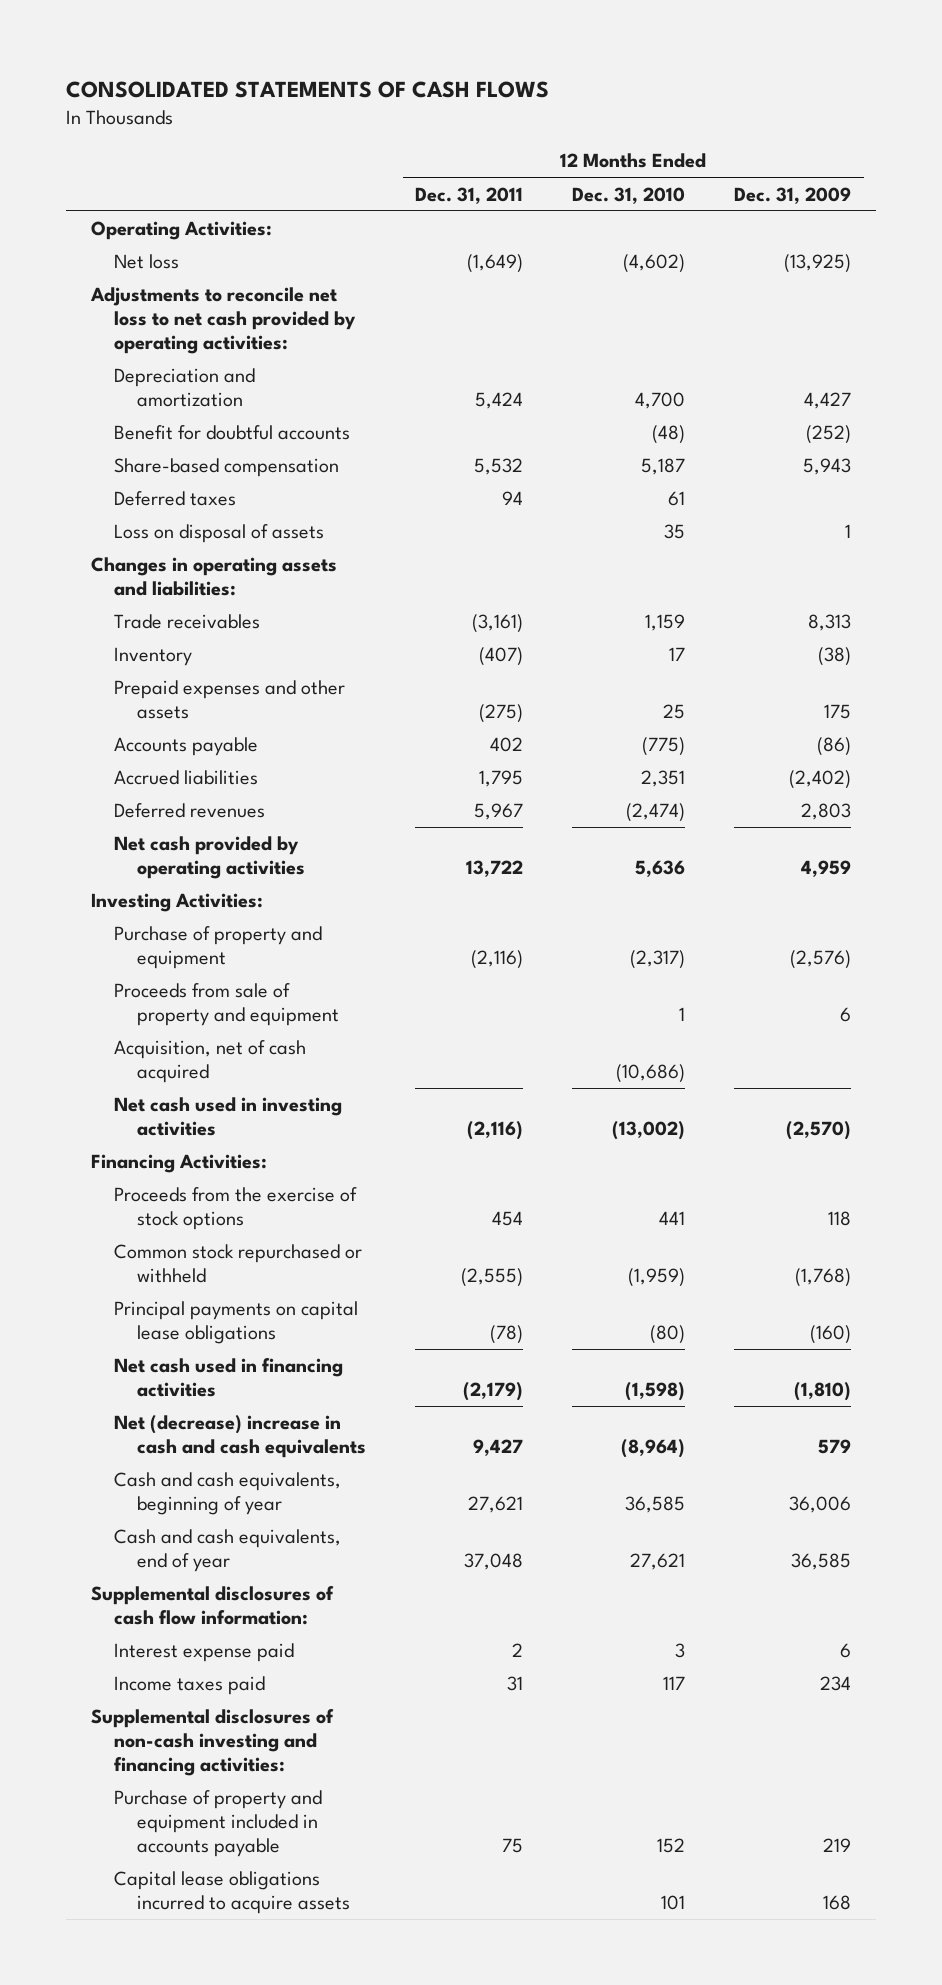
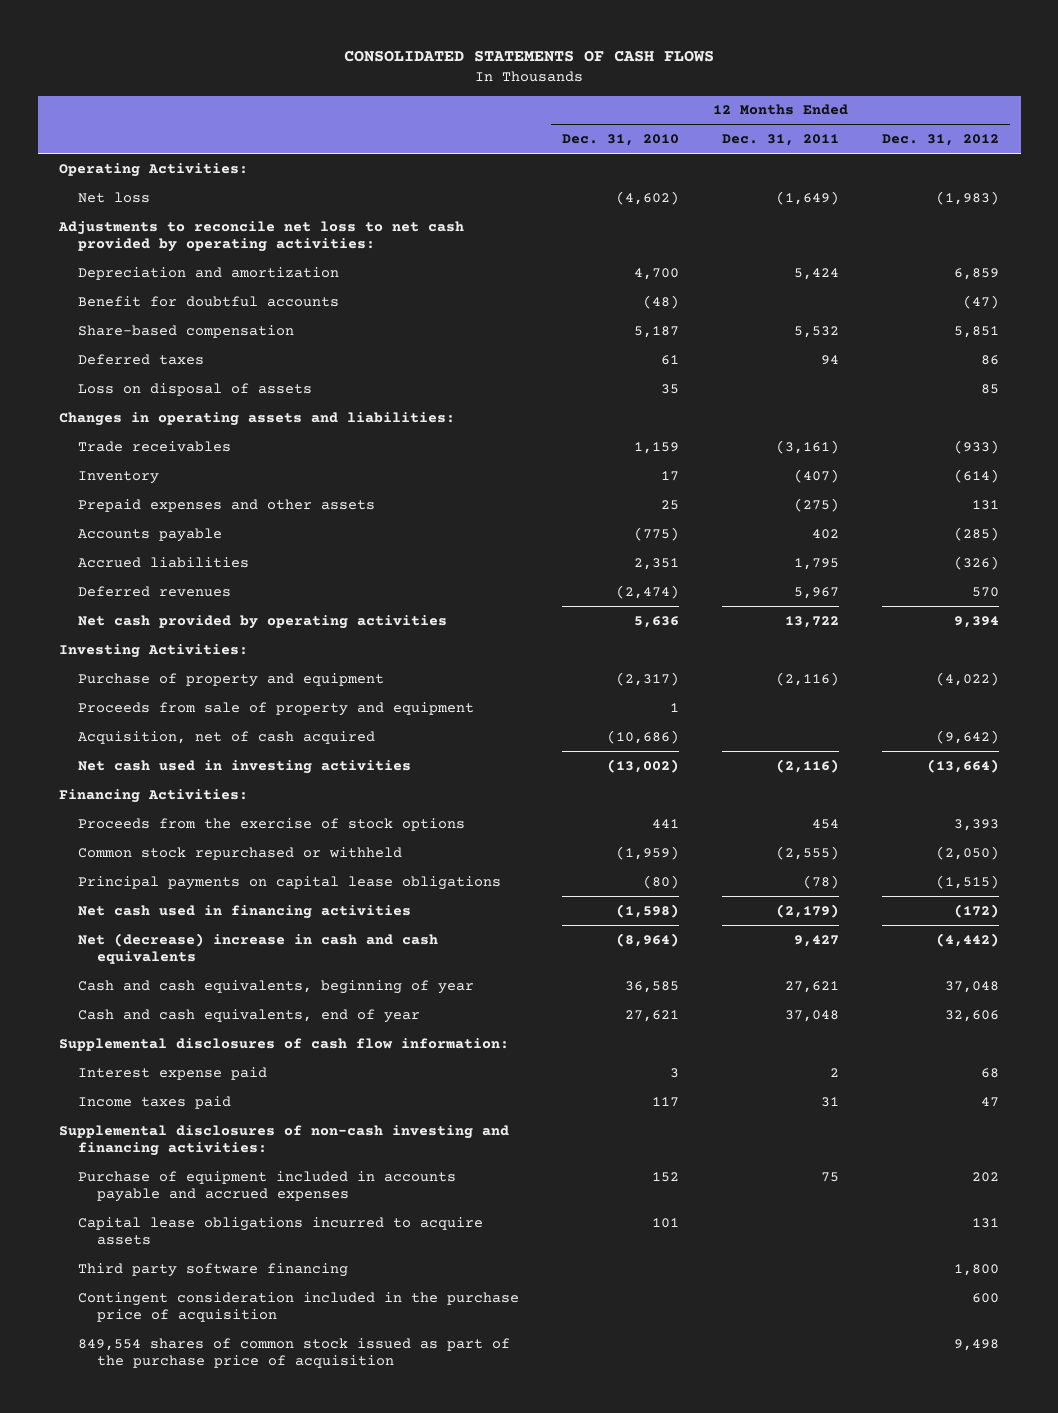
[734,186,852,204] Dec. 31, 2009 -> none
none -> [882,134,1000,147] Dec. 31, 2012
[113,1790,322,1857] Purchase of property and equipment included in accounts payable -> [78,1170,457,1203] Purchase of equipment included in accounts payable and accrued expenses
none -> [78,1262,349,1277] Third party software financing
none -> [78,1291,520,1323] Contingent consideration included in the purchase price of acquisition
none -> [78,1337,511,1369] 849,554 shares of common stock issued as part of the purchase price of acquisition

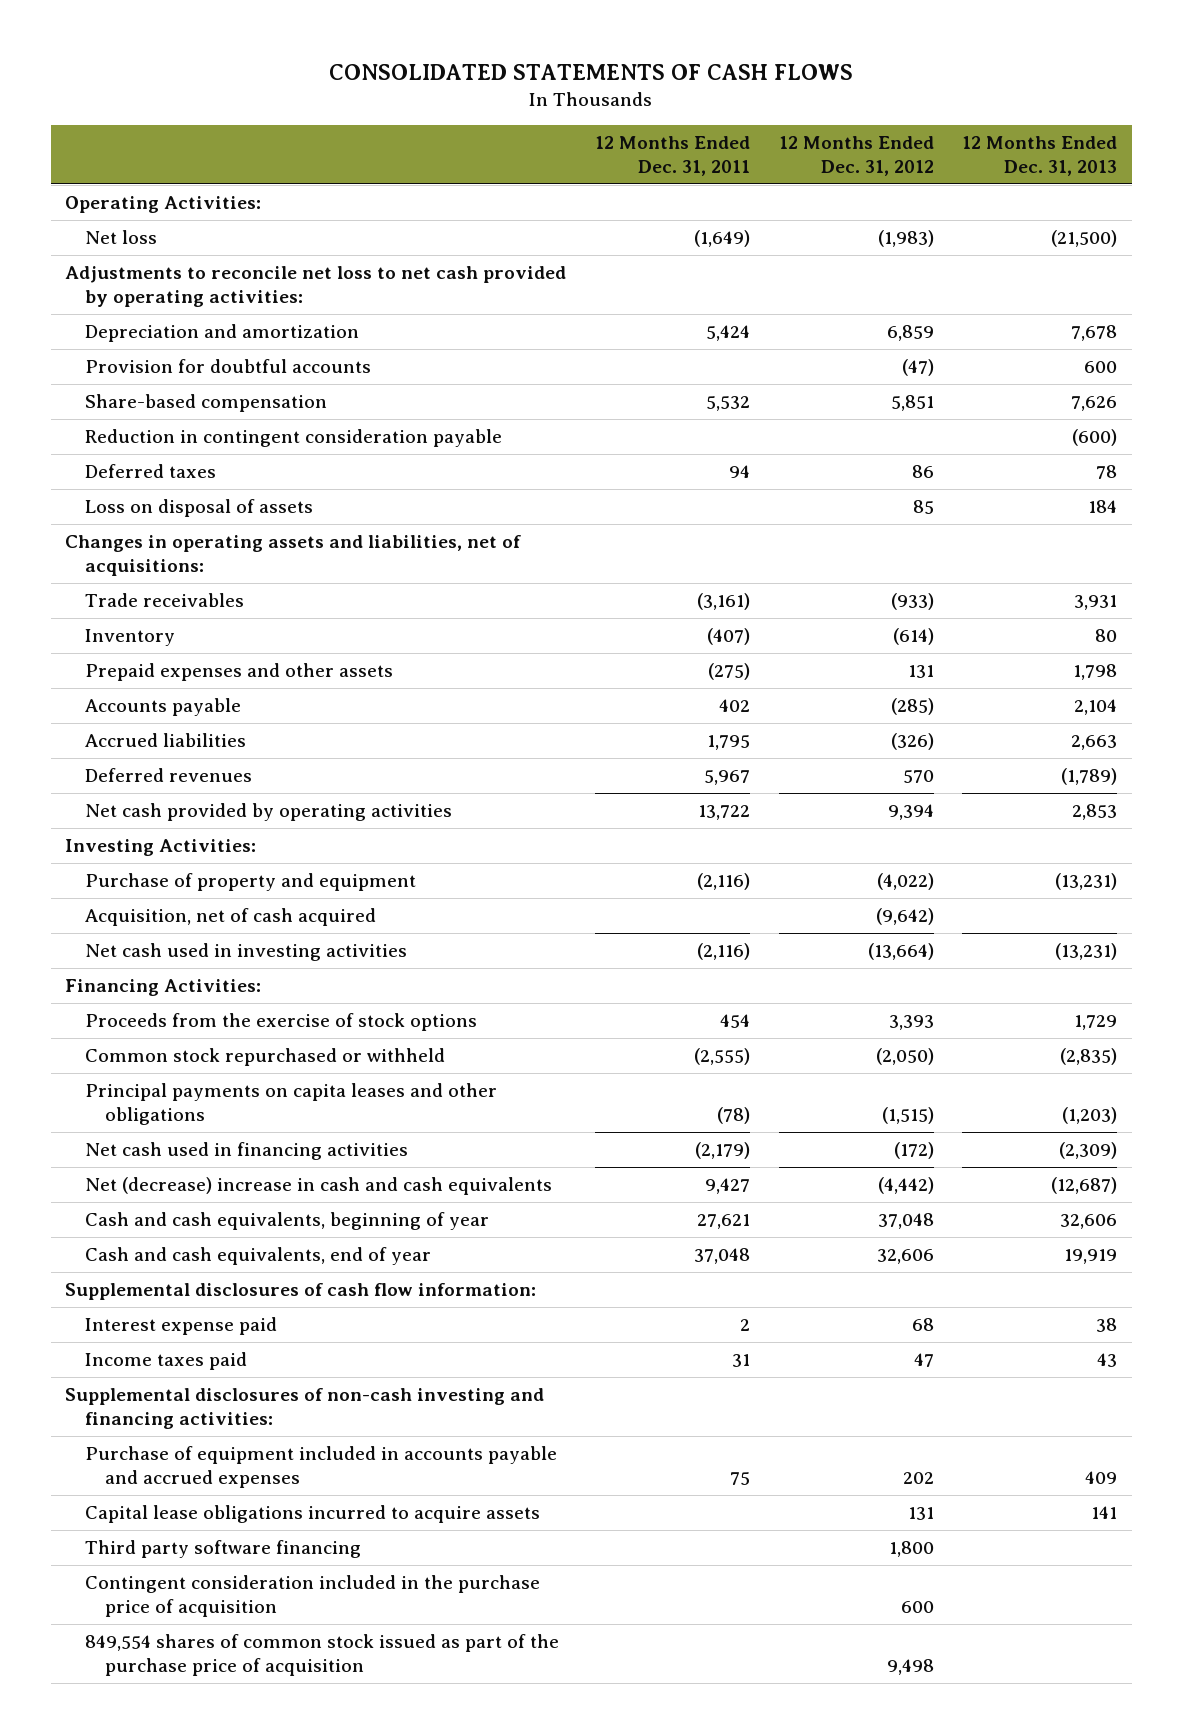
[562,134,680,147] Dec. 31, 2010 -> none
none -> [962,136,1118,176] 12 Months Ended Dec. 31, 2013
[78,295,340,307] Benefit for doubtful accounts -> [85,359,372,374] Provision for doubtful accounts
none -> [85,429,503,448] Reduction in contingent consideration payable
[59,411,456,426] Changes in operating assets and liabilities: -> [65,535,522,576] Changes in operating assets and liabilities, net of acquisitions:
[78,701,475,716] Proceeds from sale of property and equipment -> none
[78,875,502,890] Principal payments on capital lease obligations -> [85,1083,498,1125] Principal payments on capita leases and other obligations

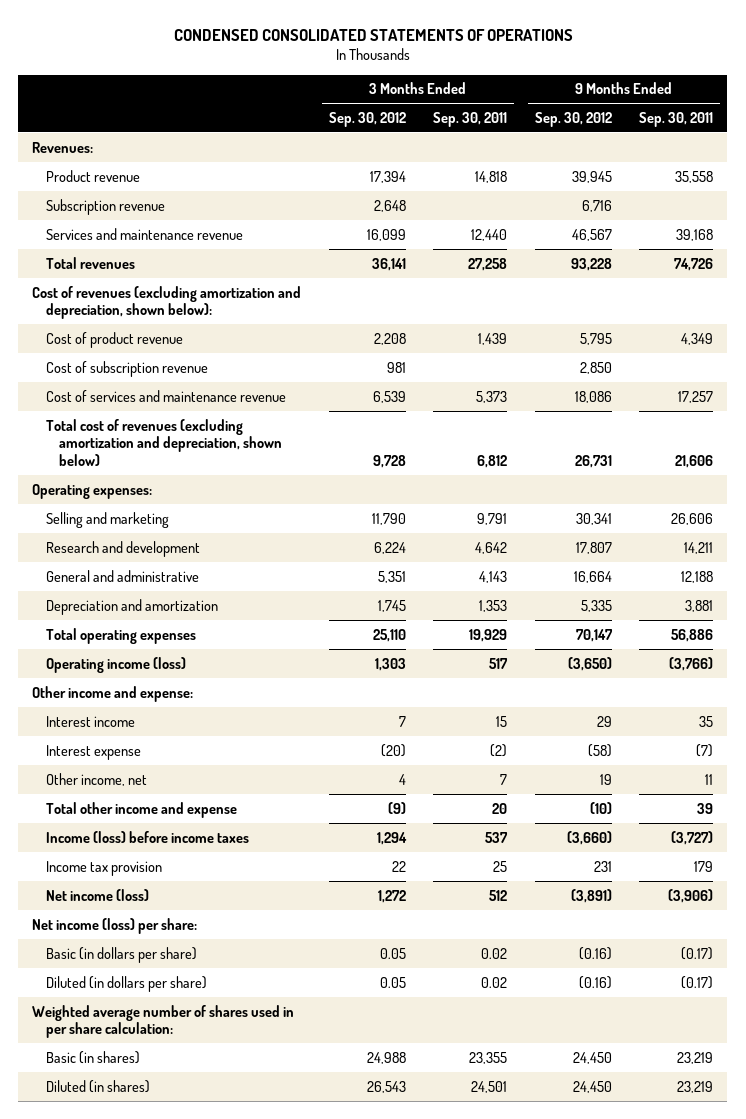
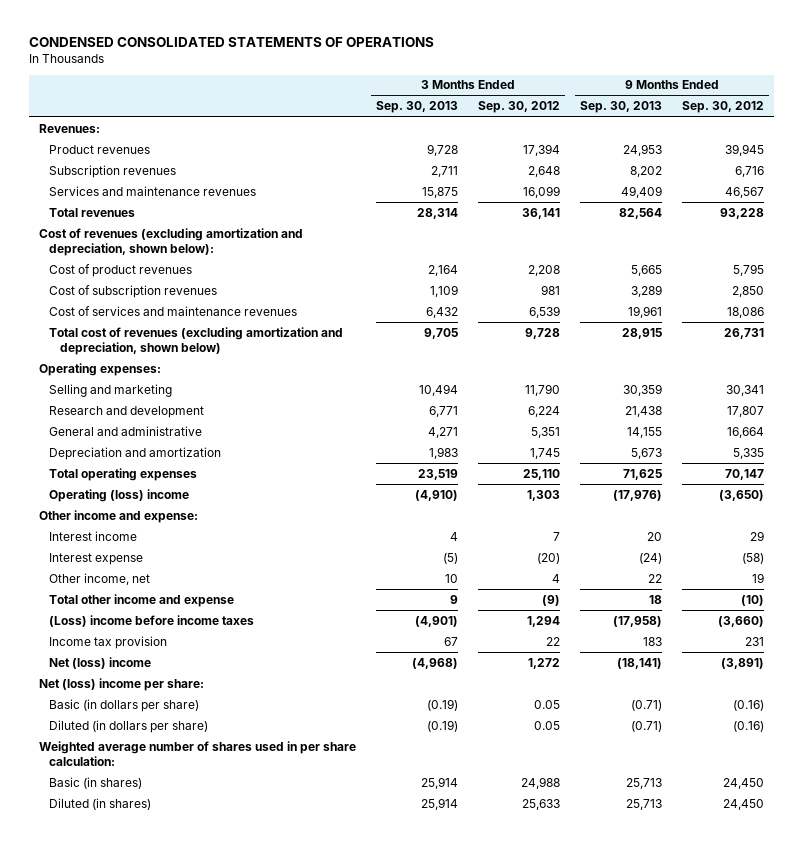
[433,111,508,127] Sep. 30, 2011 -> none
[639,111,714,127] Sep. 30, 2011 -> none
none -> [375,101,458,114] Sep. 30, 2013
none -> [579,101,662,114] Sep. 30, 2013
[45,169,140,182] Product revenue -> [49,144,151,154] Product revenues
[45,198,165,215] Subscription revenue -> [49,164,177,178] Subscription revenues
[45,227,243,240] Services and maintenance revenue -> [49,185,257,196] Services and maintenance revenues
[45,331,183,348] Cost of product revenue -> [49,263,193,277] Cost of product revenues
[45,360,208,377] Cost of subscription revenue -> [49,284,218,298] Cost of subscription revenues
[45,389,286,402] Cost of services and maintenance revenue -> [49,305,298,316] Cost of services and maintenance revenues
[45,656,186,673] Operating income (loss) -> [49,488,190,502] Operating (loss) income
[45,830,249,843] Income (loss) before income taxes -> [49,614,255,627] (Loss) income before income taxes
[45,888,149,901] Net income (loss) -> [49,656,152,669] Net (loss) income
[32,917,198,934] Net income (loss) per share: -> [38,677,204,691] Net (loss) income per share:
[366,1080,406,1093] 26,543 -> [521,798,560,810] 25,633

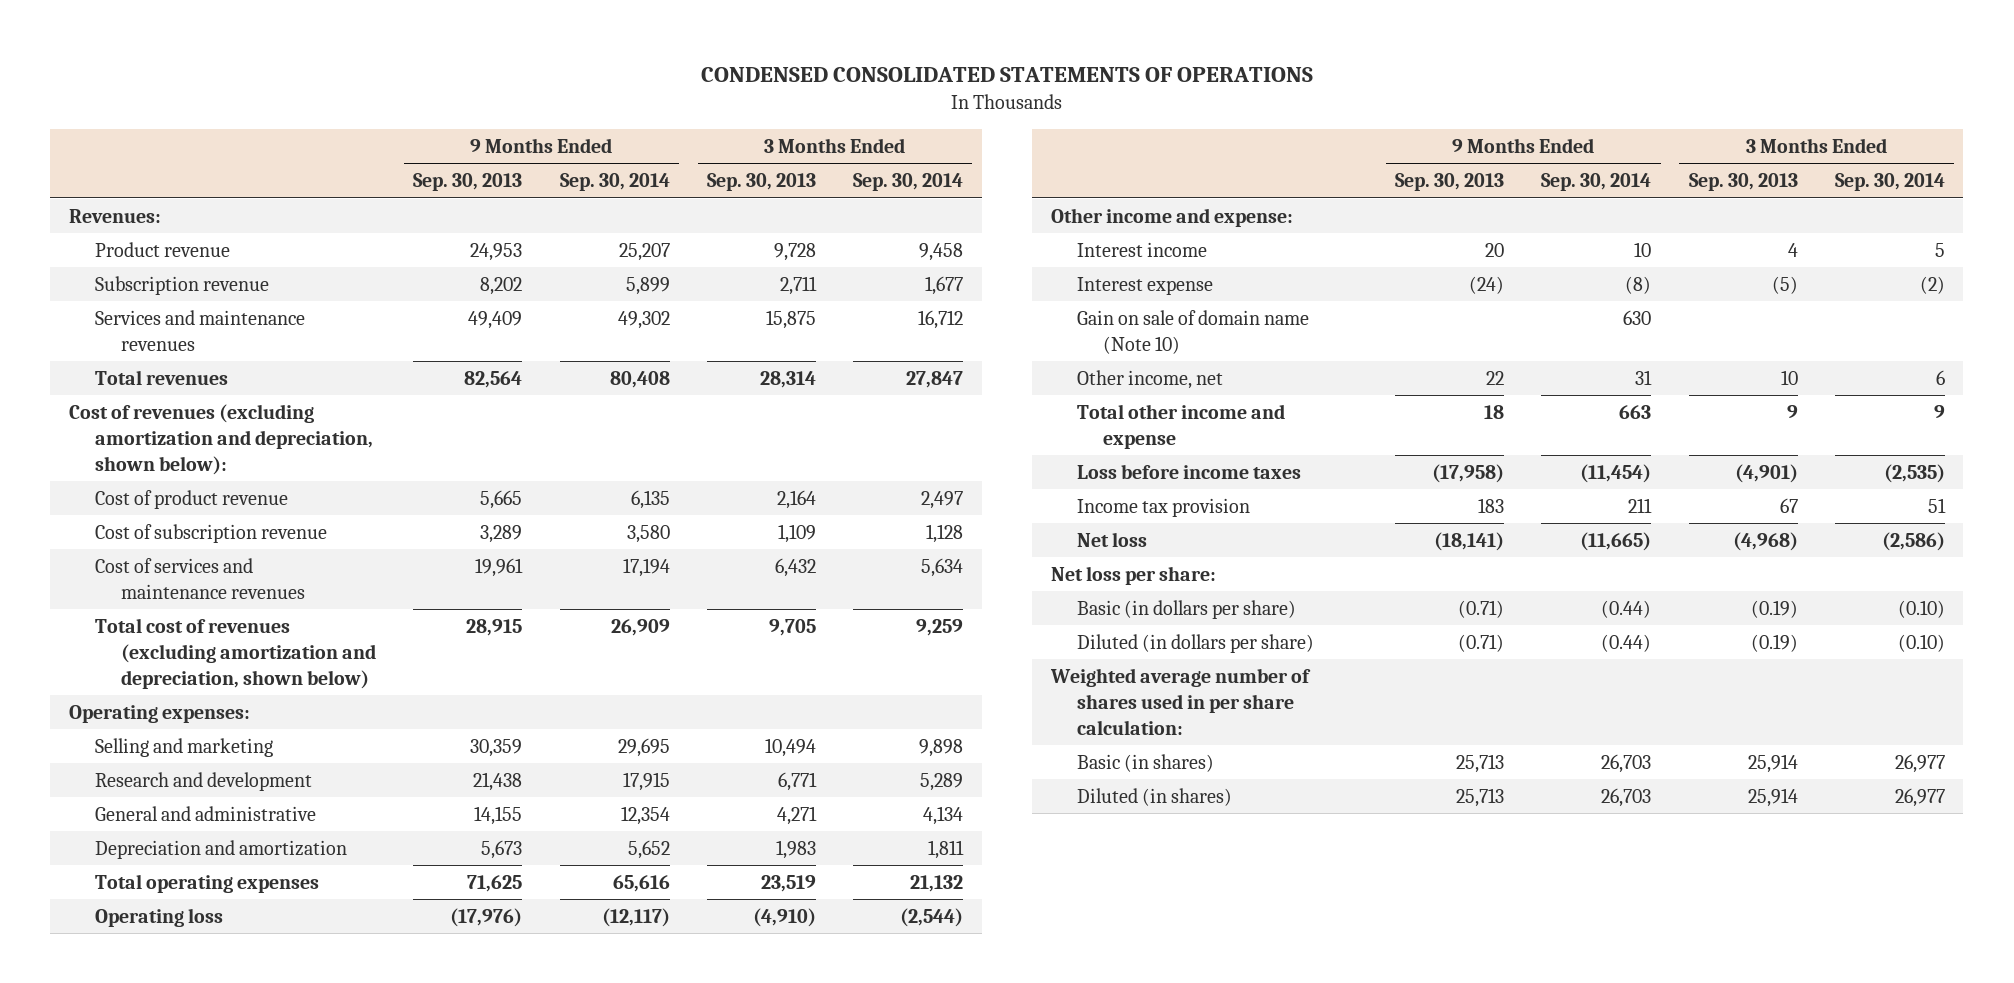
[477,101,560,114] Sep. 30, 2012 -> none
[682,101,765,114] Sep. 30, 2012 -> none
none -> [559,173,670,192] Sep. 30, 2014
none -> [853,173,964,192] Sep. 30, 2014
[49,144,151,154] Product revenues -> [95,241,231,257] Product revenue
[49,164,177,178] Subscription revenues -> [95,275,270,295] Subscription revenue
[49,263,193,277] Cost of product revenues -> [95,489,289,509] Cost of product revenue
[49,284,218,298] Cost of subscription revenues -> [95,523,328,543] Cost of subscription revenue
[49,488,190,502] Operating (loss) income -> [95,907,224,927] Operating loss
none -> [1076,309,1309,354] Gain on sale of domain name (Note 10)
[49,614,255,627] (Loss) income before income taxes -> [1076,463,1301,479] Loss before income taxes
[49,656,152,669] Net (loss) income -> [1076,531,1147,547] Net loss
[38,677,204,691] Net (loss) income per share: -> [1050,565,1216,585] Net loss per share:

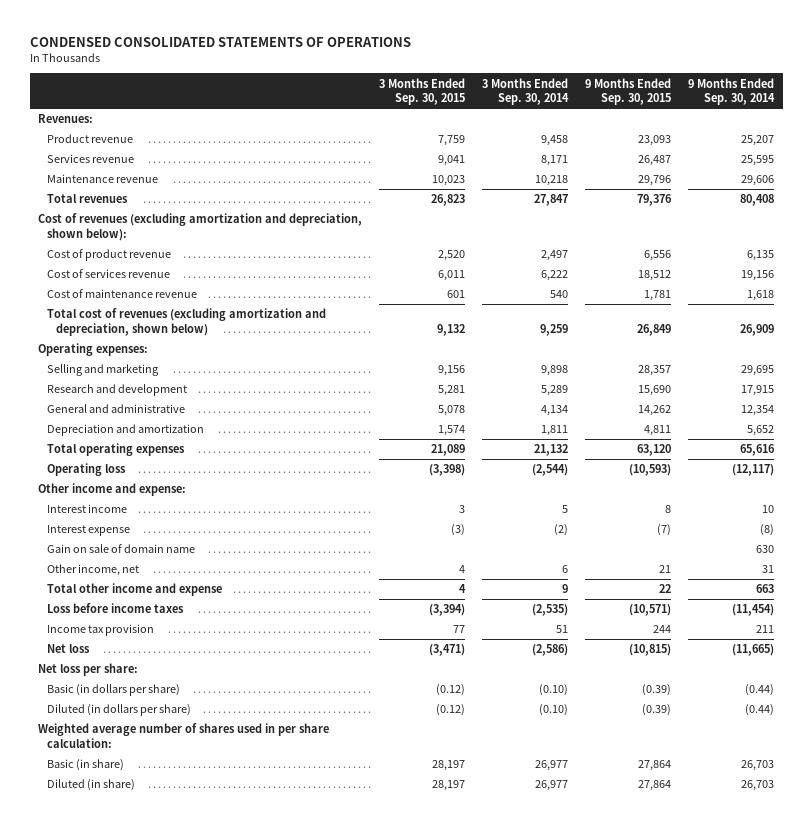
[413,173,523,192] Sep. 30, 2013 -> none
[706,173,816,192] Sep. 30, 2013 -> none
none -> [379,77,466,106] 3 Months Ended Sep. 30, 2015
none -> [585,77,672,106] 9 Months Ended Sep. 30, 2015
[95,275,270,295] Subscription revenue -> [46,154,134,164] Services revenue
[625,276,670,295] 5,899 -> [741,155,775,167] 25,595
[925,275,964,295] 1,677 -> [541,155,569,167] 8,171
[95,309,306,351] Services and maintenance revenues -> [46,174,158,184] Maintenance revenue
[617,310,670,329] 49,302 -> [741,175,775,187] 29,606
[918,309,964,329] 16,712 -> [535,175,569,187] 10,218
[95,523,328,543] Cost of subscription revenue -> [46,269,170,279] Cost of services revenue
[626,524,670,543] 3,580 -> [741,270,775,282] 19,156
[926,523,964,543] 1,128 -> [541,270,569,282] 6,222
[95,557,306,599] Cost of services and maintenance revenues -> [46,289,197,299] Cost of maintenance revenue
[622,557,670,577] 17,194 -> [747,290,775,302] 1,618
[921,557,964,577] 5,634 -> [550,290,569,299] 540
[1076,309,1309,354] Gain on sale of domain name (Note 10) -> [46,544,195,554] Gain on sale of domain name
[1076,753,1214,772] Basic (in shares) -> [46,759,124,772] Basic (in share)
[1076,787,1232,806] Diluted (in shares) -> [46,779,135,792] Diluted (in share)

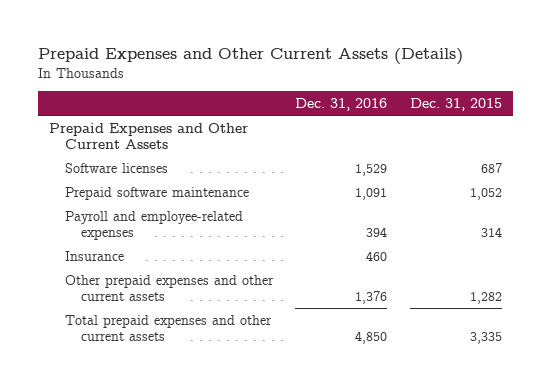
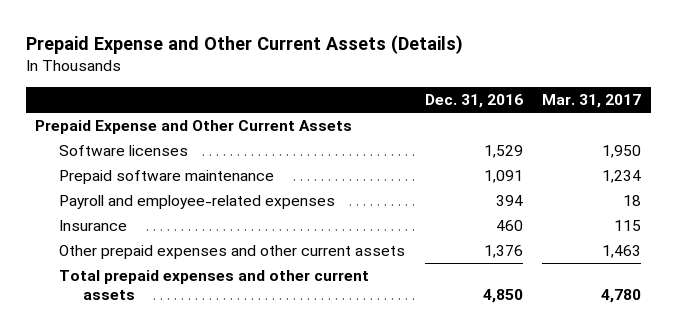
[38,48,464,66] Prepaid Expenses and Other Current Assets (Details) -> [25,35,463,55] Prepaid Expense and Other Current Assets (Details)
[409,98,502,112] Dec. 31, 2015 -> none
none -> [542,94,642,109] Mar. 31, 2017
[49,122,249,149] Prepaid Expenses and Other Current Assets -> [35,120,353,135] Prepaid Expense and Other Current Assets

